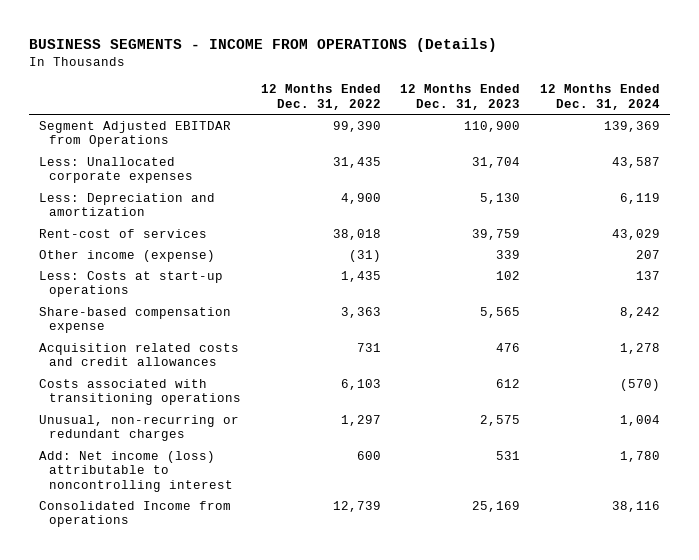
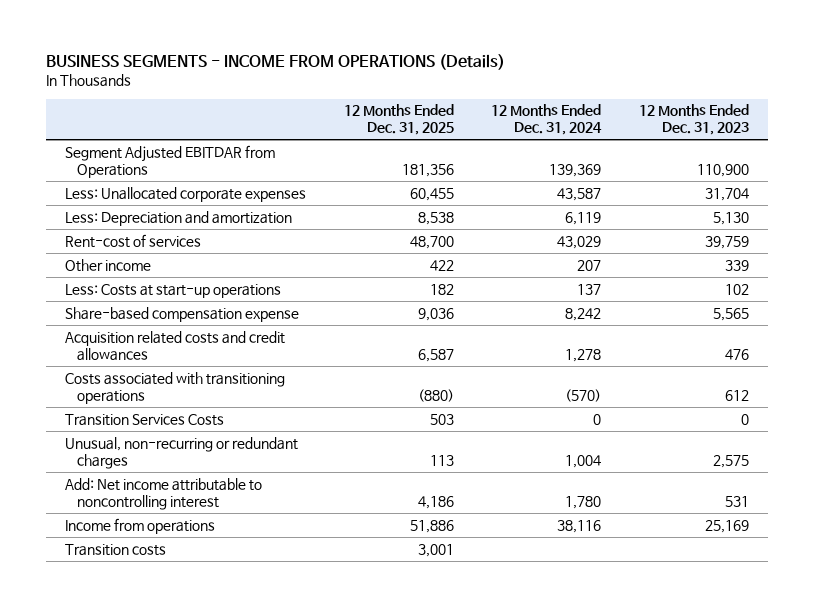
[260,84,381,110] 12 Months Ended Dec. 31, 2022 -> none
none -> [343,104,454,136] 12 Months Ended Dec. 31, 2025
[39,249,216,262] Other income (expense) -> [64,258,151,272] Other income
none -> [64,413,224,426] Transition Services Costs
[39,450,234,492] Add: Net income (loss) attributable to noncontrolling interest -> [64,477,262,510] Add: Net income attributable to noncontrolling interest
[39,500,232,528] Consolidated Income from operations -> [64,517,215,534] Income from operations
none -> [64,543,166,556] Transition costs

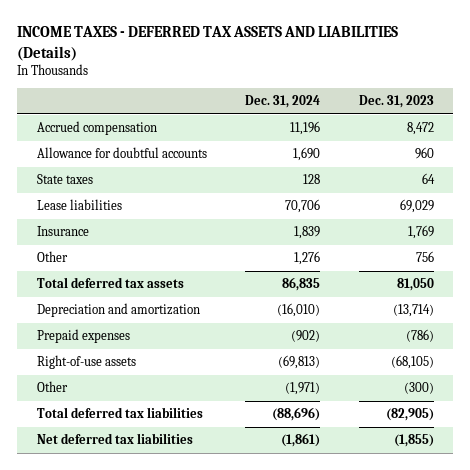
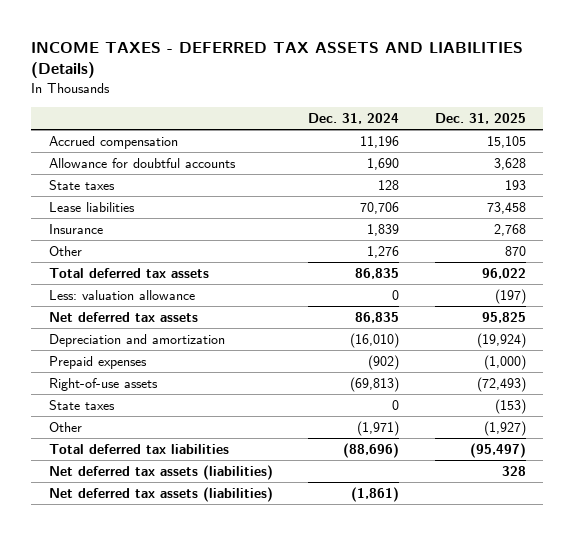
[358,95,434,109] Dec. 31, 2023 -> none
none -> [434,113,526,125] Dec. 31, 2025
none -> [48,290,195,301] Less: valuation allowance
none -> [48,312,198,323] Net deferred tax assets
none -> [48,400,115,411] State taxes
none -> [48,465,273,481] Net deferred tax assets (liabilities)
[36,433,193,445] Net deferred tax liabilities -> [48,487,273,503] Net deferred tax assets (liabilities)

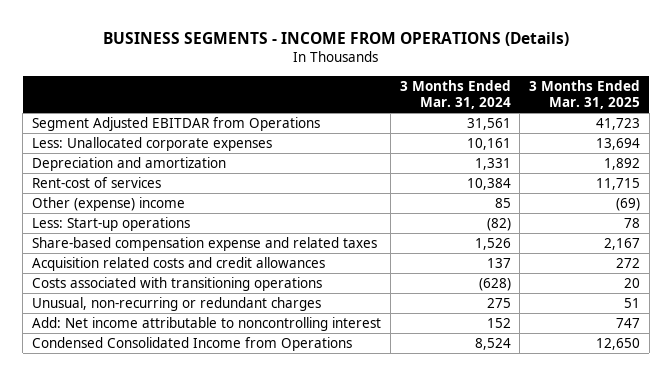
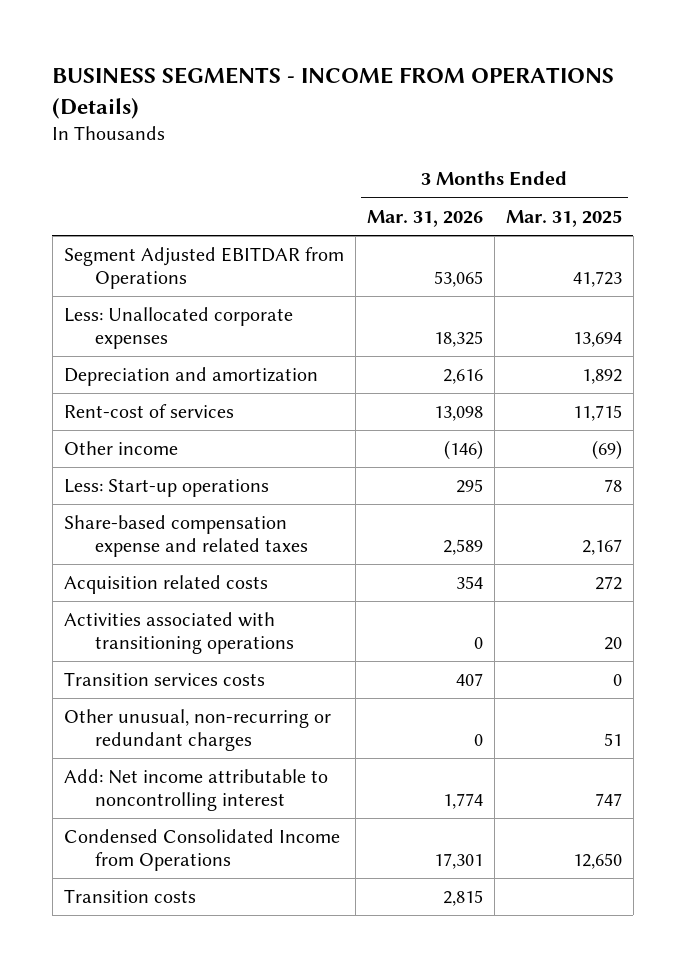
[399,79,511,109] 3 Months Ended Mar. 31, 2024 -> none
none -> [366,209,483,227] Mar. 31, 2026
[32,196,186,211] Other (expense) income -> [63,441,178,456] Other income
[32,256,326,271] Acquisition related costs and credit allowances -> [63,575,268,595] Acquisition related costs
[32,276,323,291] Costs associated with transitioning operations -> [63,612,294,654] Activities associated with transitioning operations
none -> [63,672,265,687] Transition services costs
[32,296,322,311] Unusual, non-recurring or redundant charges -> [63,709,331,751] Other unusual, non-recurring or redundant charges
none -> [63,889,196,904] Transition costs

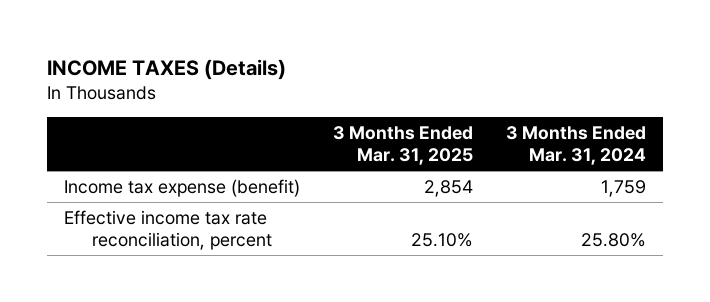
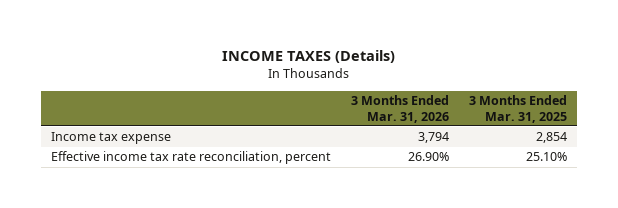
[506,126,647,166] 3 Months Ended Mar. 31, 2024 -> none
none -> [351,95,450,123] 3 Months Ended Mar. 31, 2026
[64,178,301,197] Income tax expense (benefit) -> [51,132,172,145] Income tax expense

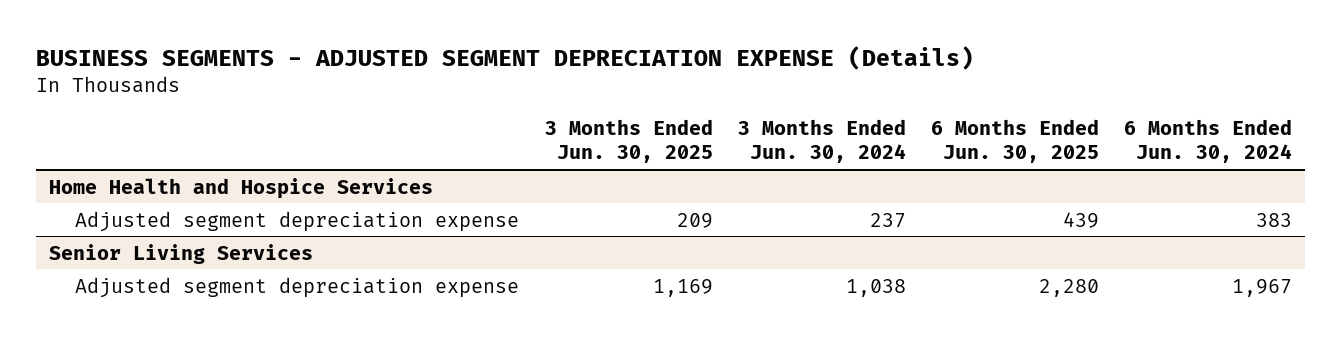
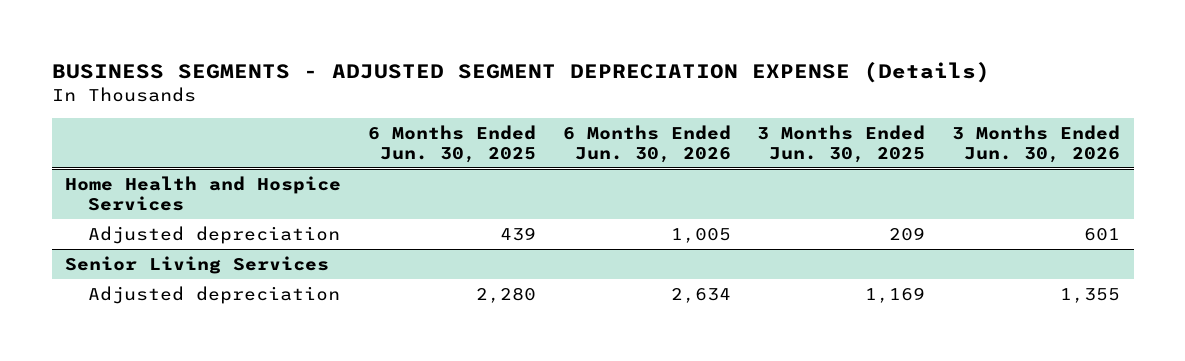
[737,119,906,164] 3 Months Ended Jun. 30, 2024 -> none
[1124,119,1293,164] 6 Months Ended Jun. 30, 2024 -> none
none -> [562,124,731,163] 6 Months Ended Jun. 30, 2026
none -> [952,124,1121,163] 3 Months Ended Jun. 30, 2026
[75,210,520,232] Adjusted segment depreciation expense -> [88,225,341,244] Adjusted depreciation
[75,276,520,298] Adjusted segment depreciation expense -> [88,285,341,304] Adjusted depreciation

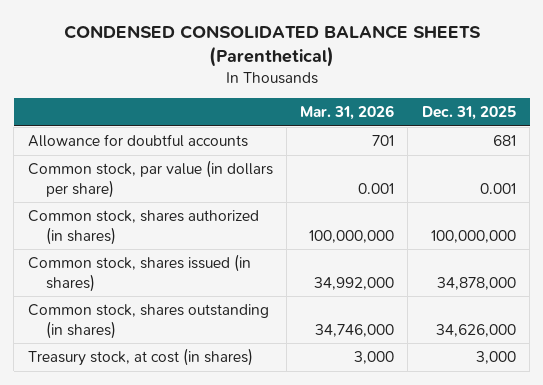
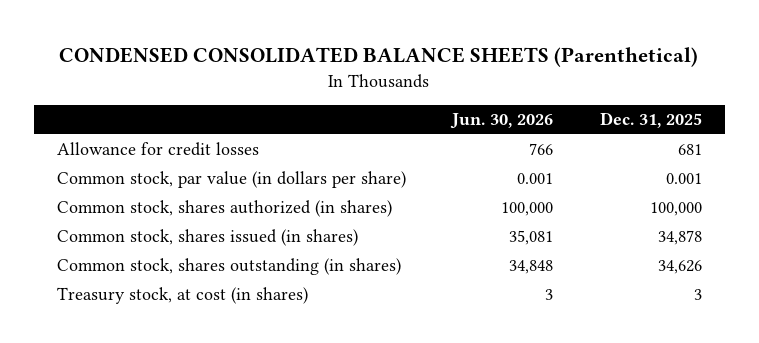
[300,105,395,121] Mar. 31, 2026 -> none
none -> [450,113,554,130] Jun. 30, 2026
[27,134,248,148] Allowance for doubtful accounts -> [57,142,260,157] Allowance for credit losses
[430,229,516,243] 100,000,000 -> [649,202,702,217] 100,000
[436,276,516,290] 34,878,000 -> [657,230,702,246] 34,878
[435,323,516,337] 34,626,000 -> [657,260,702,275] 34,626
[475,351,516,365] 3,000 -> [693,289,702,301] 3

